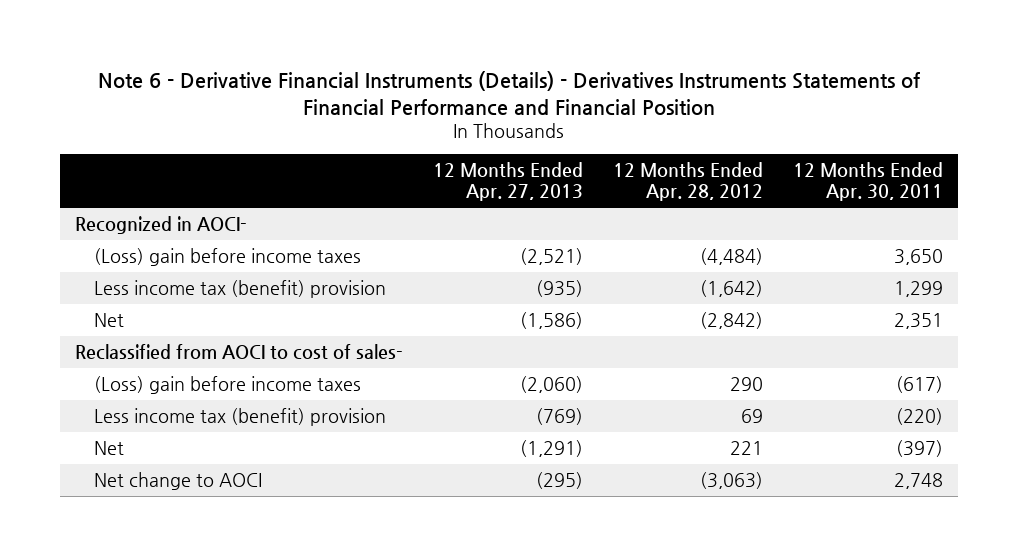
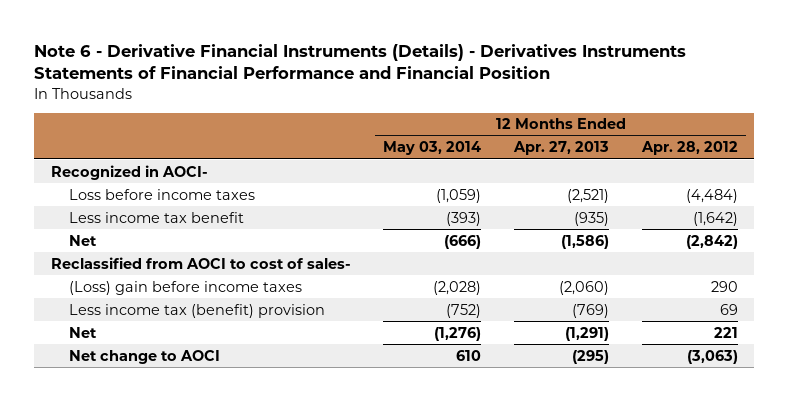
[793,162,944,202] 12 Months Ended Apr. 30, 2011 -> none
none -> [383,141,482,156] May 03, 2014
[94,248,362,267] (Loss) gain before income taxes -> [68,188,255,200] Loss before income taxes
[94,280,387,299] Less income tax (benefit) provision -> [68,211,244,223] Less income tax benefit

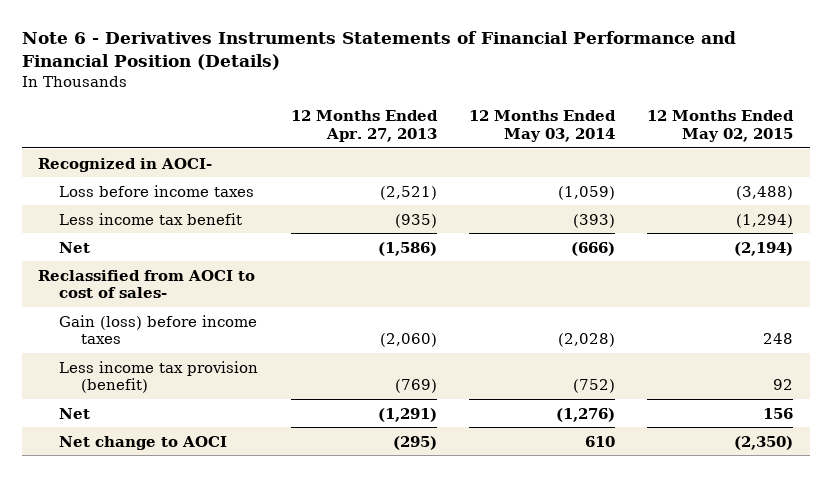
[34,43,687,80] Note 6 - Derivative Financial Instruments (Details) - Derivatives Instruments Statements of Financial Performance and Financial Position -> [21,31,736,71] Note 6 - Derivatives Instruments Statements of Financial Performance and Financial Position (Details)
[640,141,738,156] Apr. 28, 2012 -> none
none -> [647,110,795,142] 12 Months Ended May 02, 2015
[68,280,302,295] (Loss) gain before income taxes -> [59,314,258,344] Gain (loss) before income taxes
[68,303,325,318] Less income tax (benefit) provision -> [59,360,259,393] Less income tax provision (benefit)

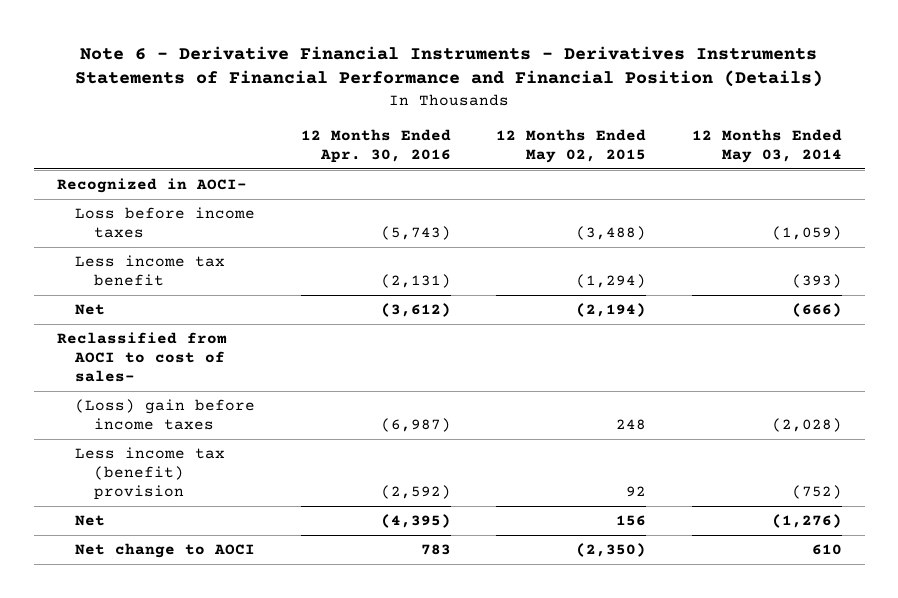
[21,31,736,71] Note 6 - Derivatives Instruments Statements of Financial Performance and Financial Position (Details) -> [75,45,824,88] Note 6 - Derivative Financial Instruments - Derivatives Instruments Statements of Financial Performance and Financial Position (Details)
[290,110,438,142] 12 Months Ended Apr. 27, 2013 -> none
none -> [300,128,451,163] 12 Months Ended Apr. 30, 2016
[59,314,258,344] Gain (loss) before income taxes -> [75,399,256,431] (Loss) gain before income taxes
[59,360,259,393] Less income tax provision (benefit) -> [75,447,226,501] Less income tax (benefit) provision

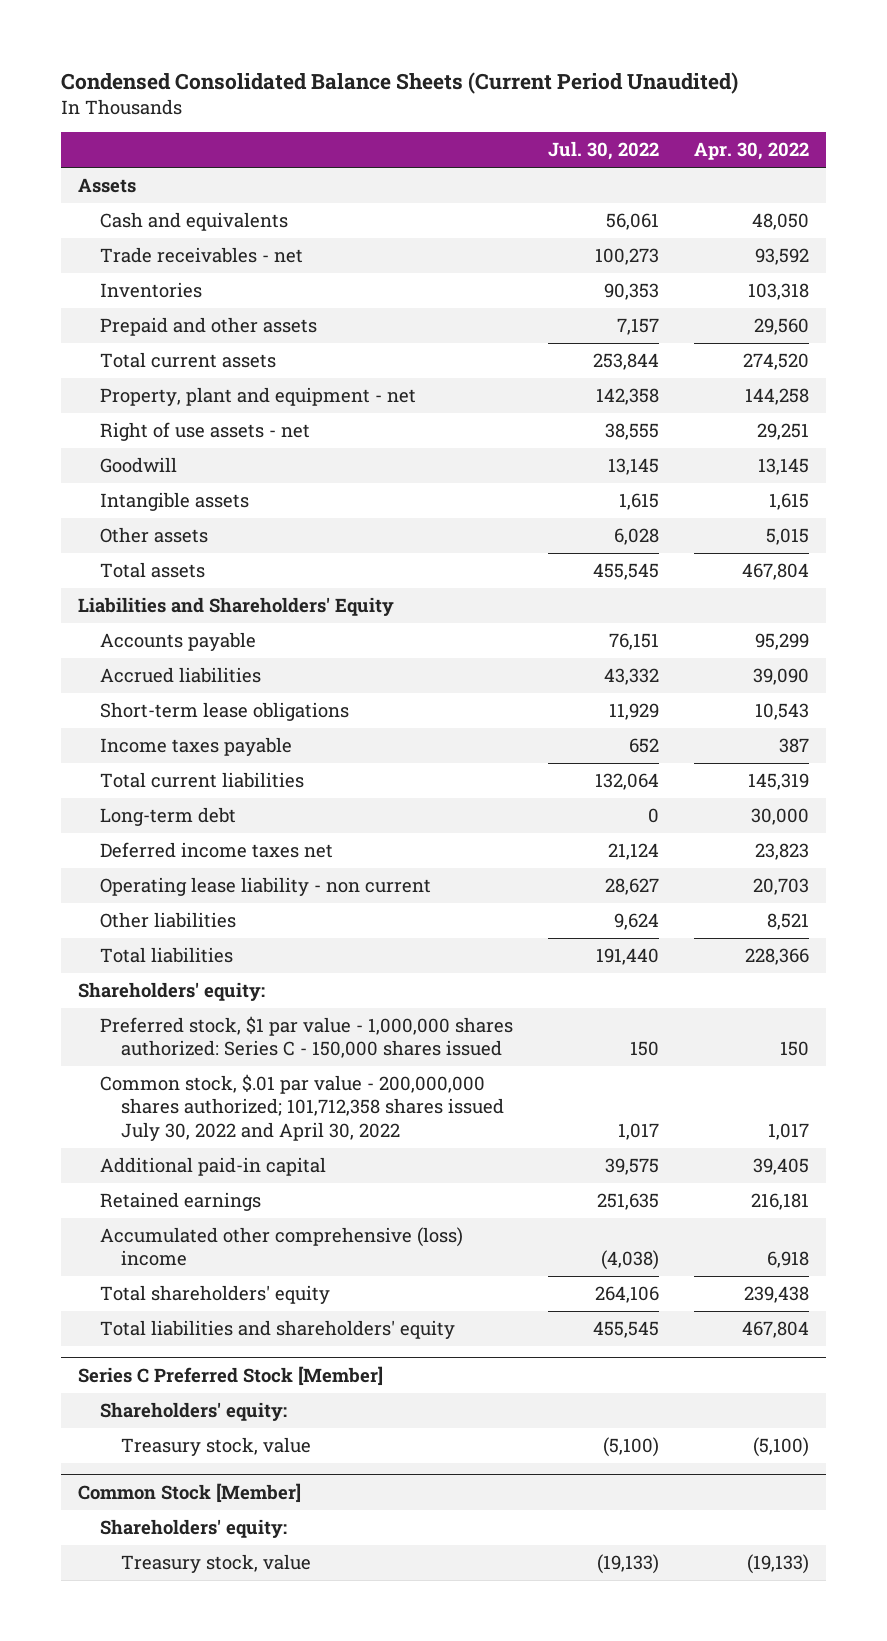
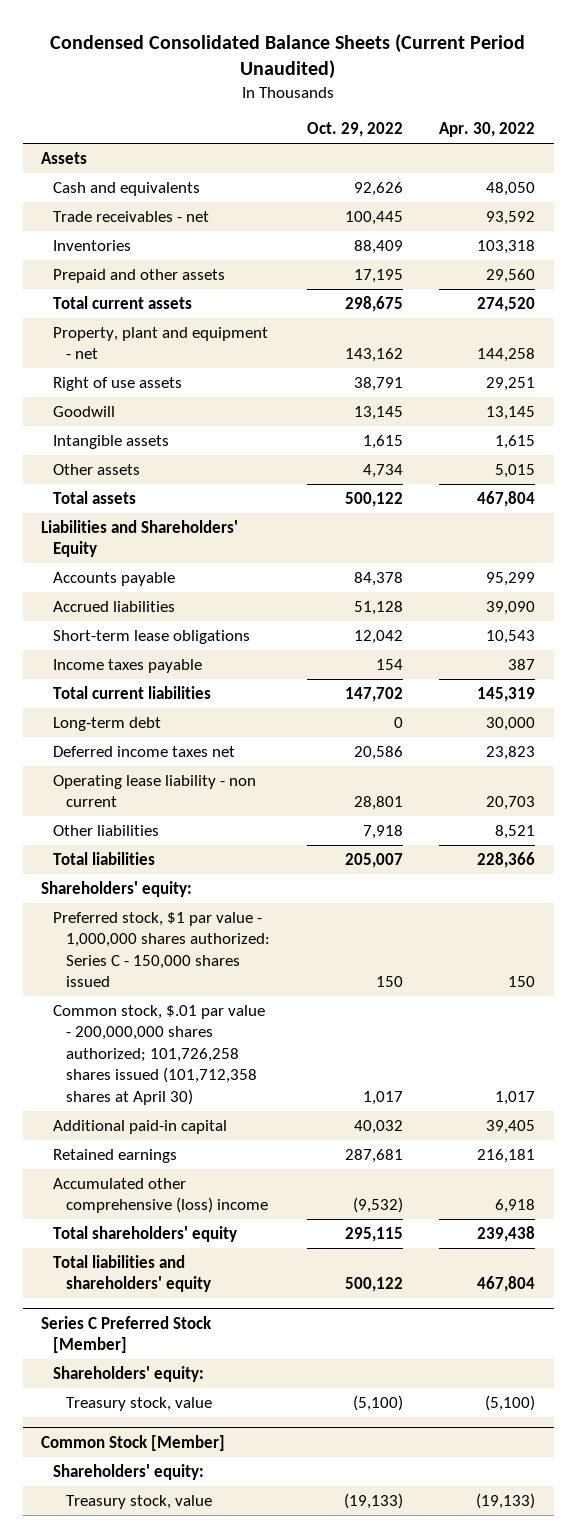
[547,141,659,161] Jul. 30, 2022 -> none
none -> [306,122,403,138] Oct. 29, 2022
[99,422,310,442] Right of use assets - net -> [53,376,183,391] Right of use assets
[99,1074,505,1141] Common stock, $.01 par value - 200,000,000 shares authorized; 101,712,358 shares issued July 30, 2022 and April 30, 2022 -> [53,1004,266,1105] Common stock, $.01 par value - 200,000,000 shares authorized; 101,726,258 shares issued (101,712,358 shares at April 30)

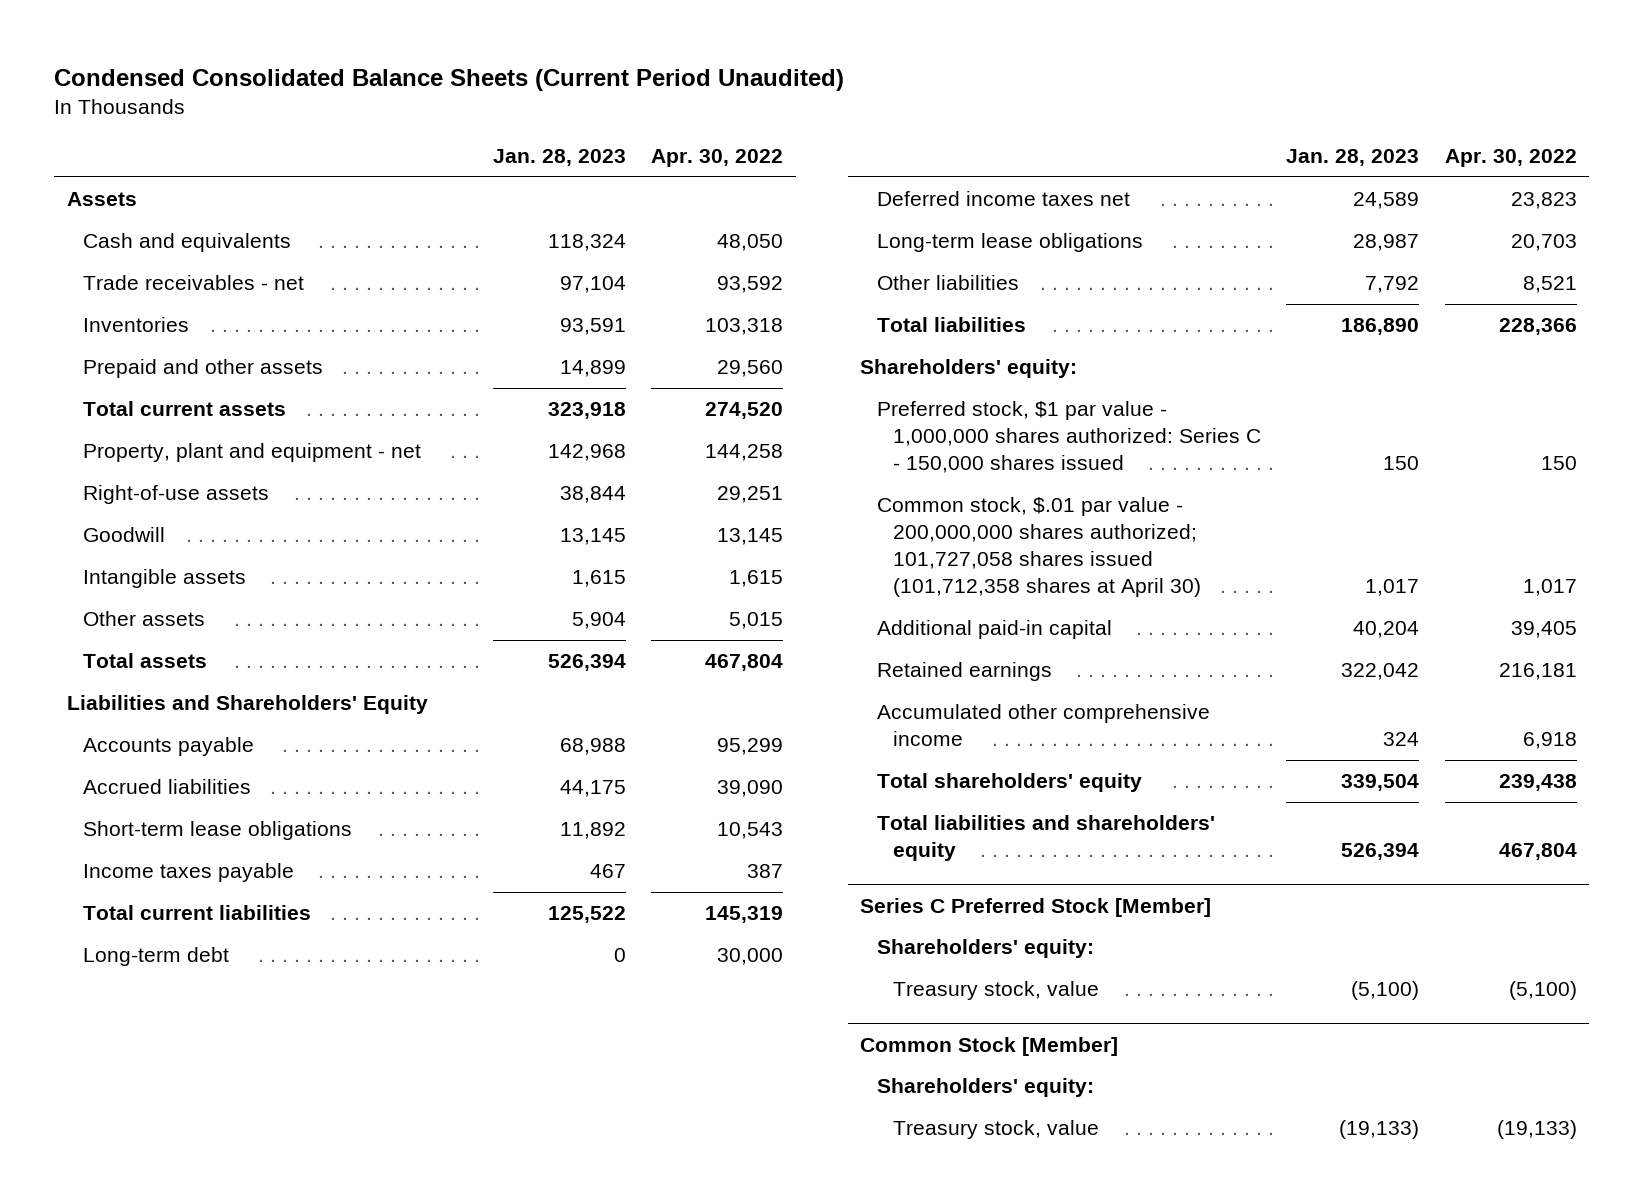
[306,122,403,138] Oct. 29, 2022 -> none
none -> [492,149,626,167] Jan. 28, 2023
[53,376,183,391] Right of use assets -> [83,485,270,505] Right-of-use assets
[53,774,257,808] Operating lease liability - non current -> [876,233,1143,253] Long-term lease obligations
[53,1004,266,1105] Common stock, $.01 par value - 200,000,000 shares authorized; 101,726,258 shares issued (101,712,358 shares at April 30) -> [876,497,1202,597] Common stock, $.01 par value - 200,000,000 shares authorized; 101,727,058 shares issued (101,712,358 shares at April 30)
[53,1177,268,1214] Accumulated other comprehensive (loss) income -> [876,704,1210,746] Accumulated other comprehensive income

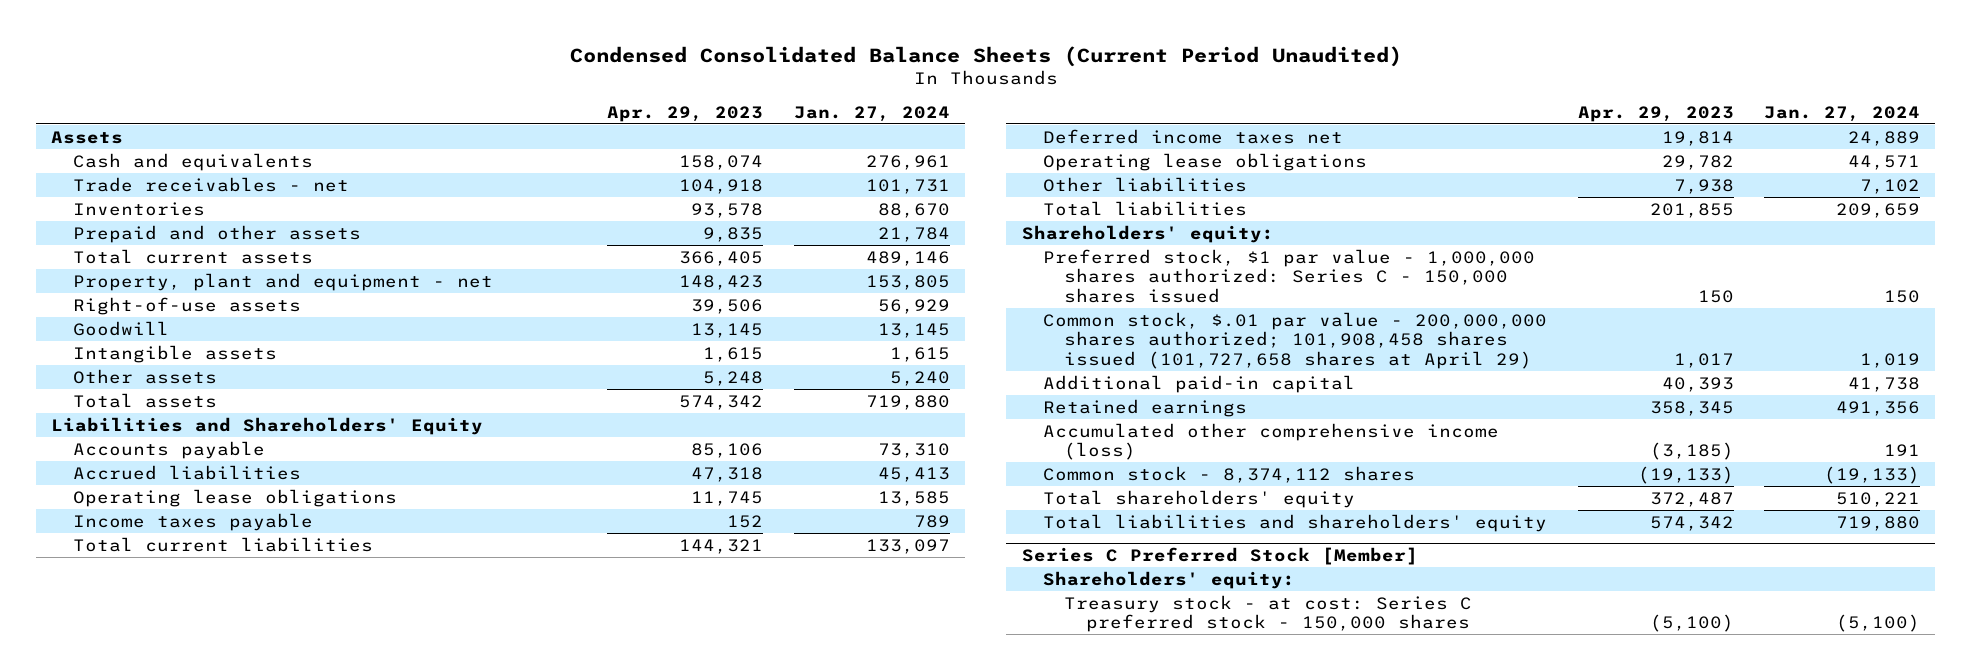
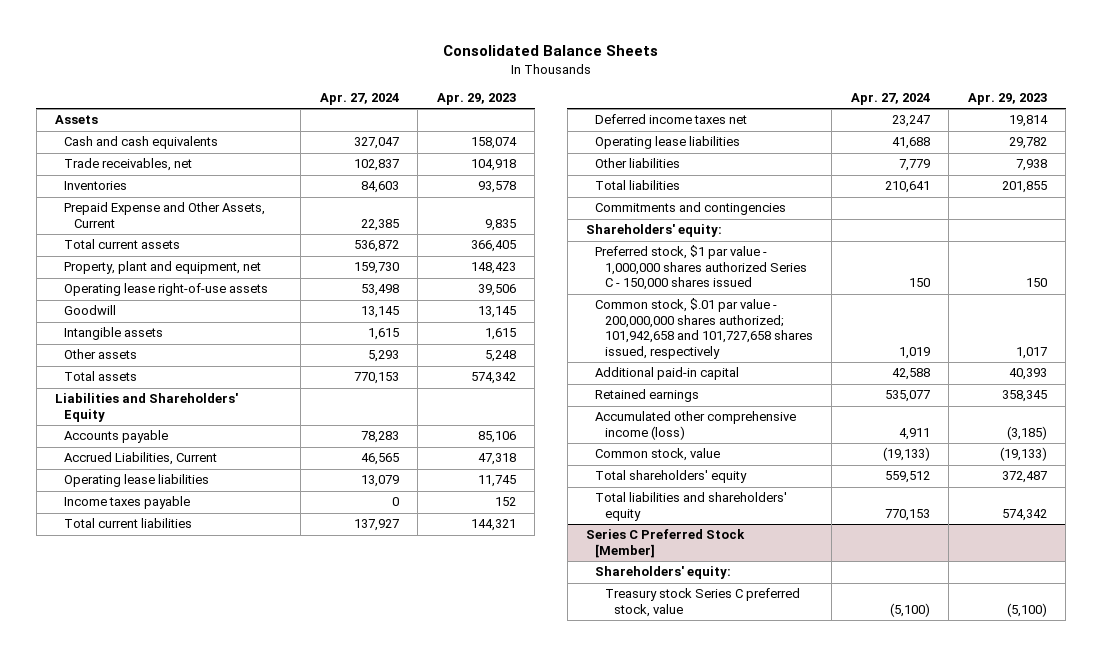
[569,45,1402,67] Condensed Consolidated Balance Sheets (Current Period Unaudited) -> [442,45,658,57] Consolidated Balance Sheets
[793,105,950,122] Jan. 27, 2024 -> none
none -> [319,92,399,105] Apr. 27, 2024
[72,152,313,171] Cash and equivalents -> [64,136,219,150] Cash and cash equivalents
[72,176,349,192] Trade receivables - net -> [64,158,193,172] Trade receivables, net
[72,224,361,243] Prepaid and other assets -> [64,202,266,228] Prepaid Expense and Other Assets, Current
[72,272,493,291] Property, plant and equipment - net -> [64,261,262,275] Property, plant and equipment, net
[72,296,301,315] Right-of-use assets -> [64,283,269,297] Operating lease right-of-use assets
[72,464,301,480] Accrued liabilities -> [64,452,218,466] Accrued Liabilities, Current
[72,488,397,507] Operating lease obligations -> [64,474,210,488] Operating lease liabilities
[1042,152,1367,171] Operating lease obligations -> [595,136,741,150] Operating lease liabilities
none -> [595,202,787,216] Commitments and contingencies
[1042,248,1535,303] Preferred stock, $1 par value - 1,000,000 shares authorized: Series C - 150,000 shares issued -> [595,245,807,291] Preferred stock, $1 par value - 1,000,000 shares authorized Series C - 150,000 shares issued
[1042,311,1547,369] Common stock, $.01 par value - 200,000,000 shares authorized; 101,908,458 shares issued (101,727,658 shares at April 29) -> [595,298,813,359] Common stock, $.01 par value - 200,000,000 shares authorized; 101,942,658 and 101,727,658 shares issued, respectively
[1042,465,1415,483] Common stock - 8,374,112 shares -> [595,448,721,462] Common stock, value
[1064,594,1473,633] Treasury stock - at cost: Series C preferred stock - 150,000 shares -> [604,588,800,617] Treasury stock Series C preferred stock, value

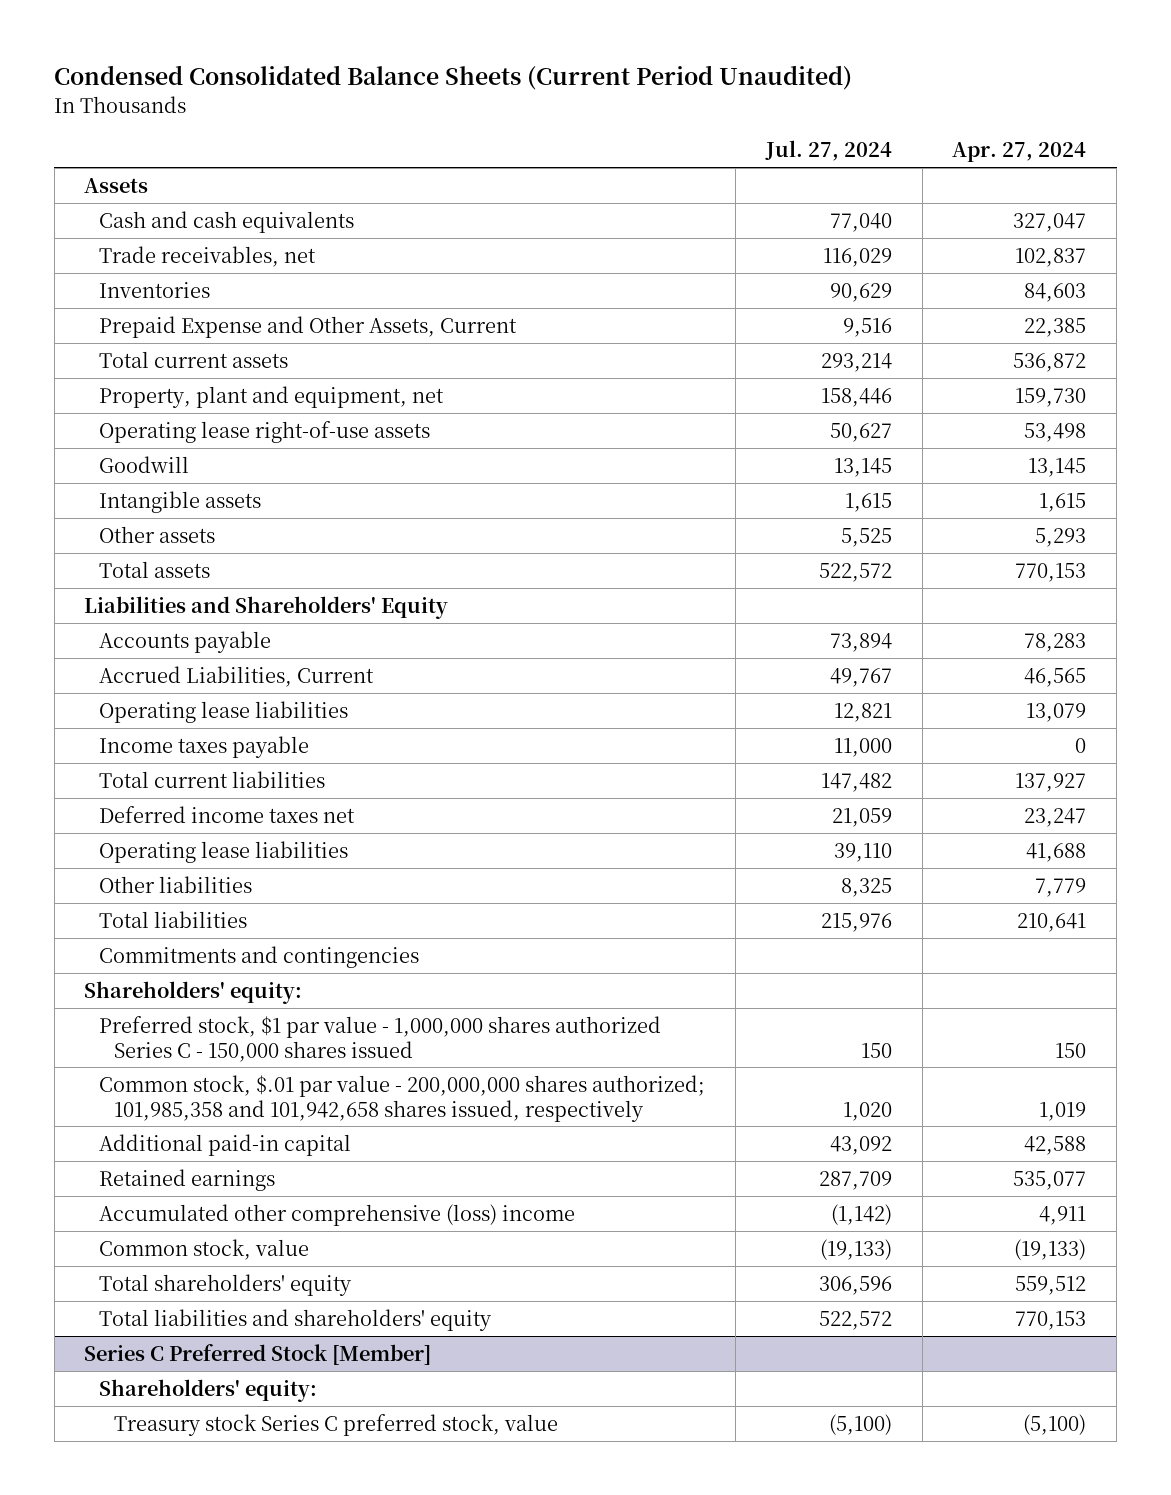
[442,45,658,57] Consolidated Balance Sheets -> [54,65,853,91] Condensed Consolidated Balance Sheets (Current Period Unaudited)
[436,92,516,105] Apr. 29, 2023 -> none
none -> [764,140,892,162] Jul. 27, 2024
[595,298,813,359] Common stock, $.01 par value - 200,000,000 shares authorized; 101,942,658 and 101,727,658 shares issued, respectively -> [99,1074,706,1122] Common stock, $.01 par value - 200,000,000 shares authorized; 101,985,358 and 101,942,658 shares issued, respectively
[595,411,797,440] Accumulated other comprehensive income (loss) -> [99,1203,576,1226] Accumulated other comprehensive (loss) income

